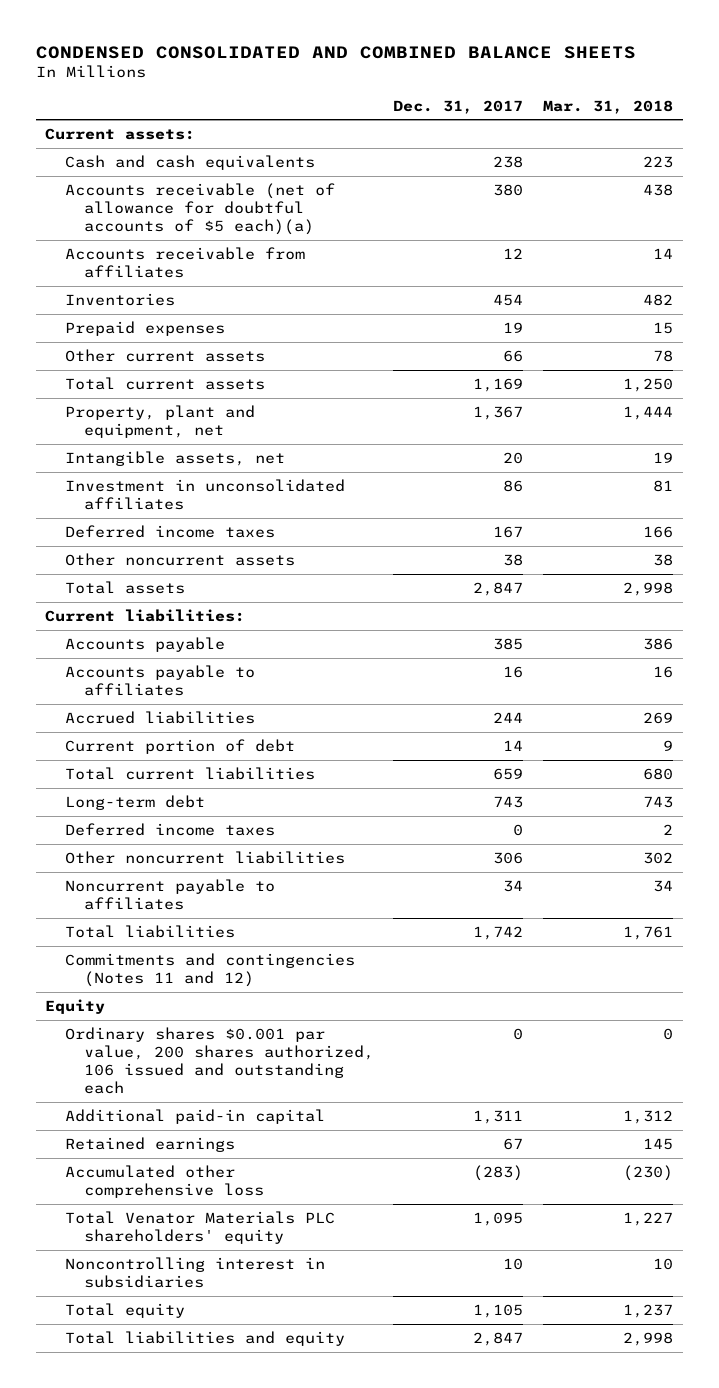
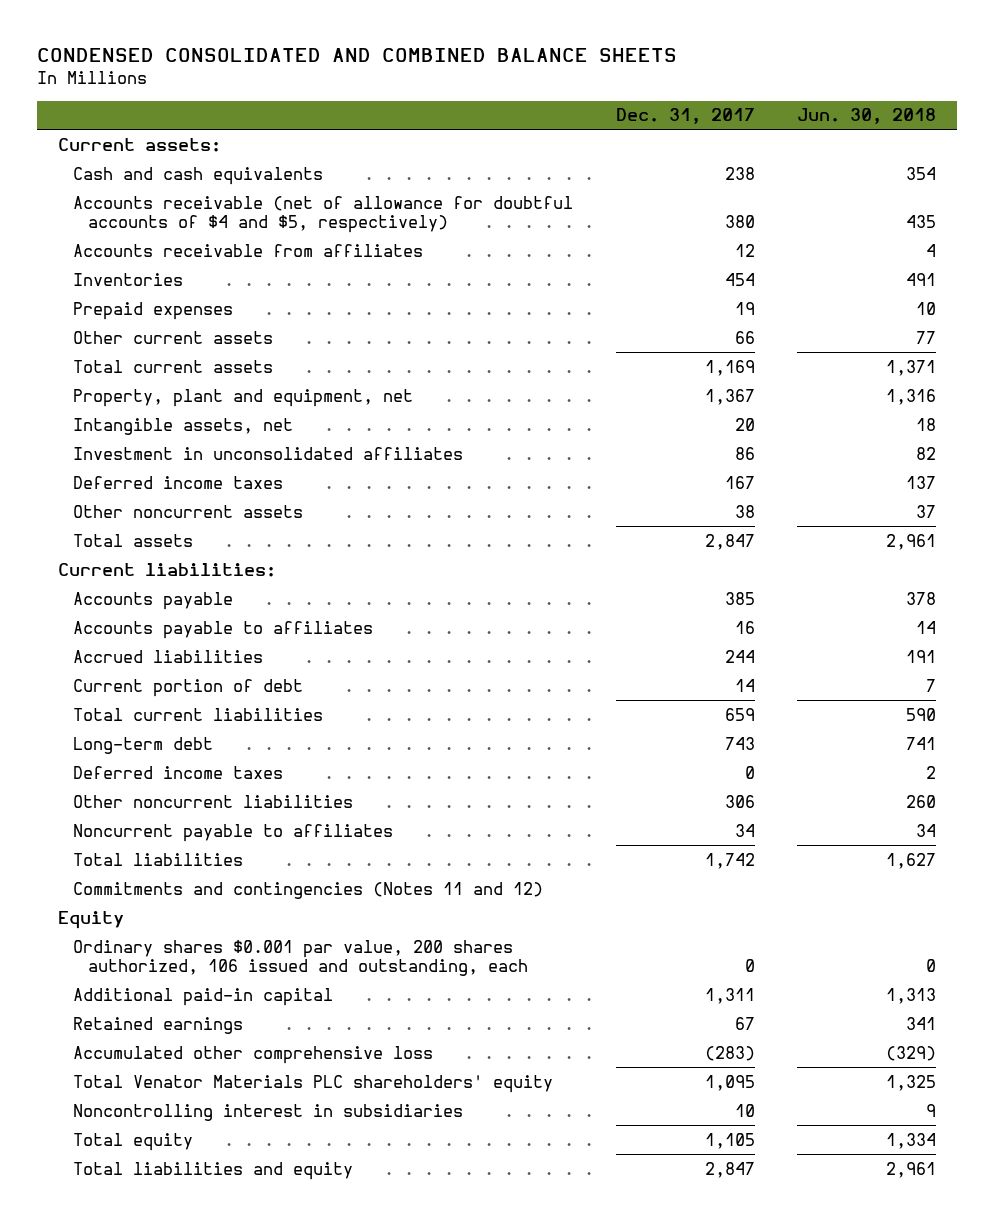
[543,99,674,114] Mar. 31, 2018 -> none
none -> [796,108,936,125] Jun. 30, 2018
[64,182,335,236] Accounts receivable (net of allowance for doubtful accounts of $5 each)(a) -> [73,195,574,233] Accounts receivable (net of allowance for doubtful accounts of $4 and $5, respectively)
[64,1026,374,1095] Ordinary shares $0.001 par value, 200 shares authorized, 106 issued and outstanding each -> [73,939,528,976] Ordinary shares $0.001 par value, 200 shares authorized, 106 issued and outstanding, each

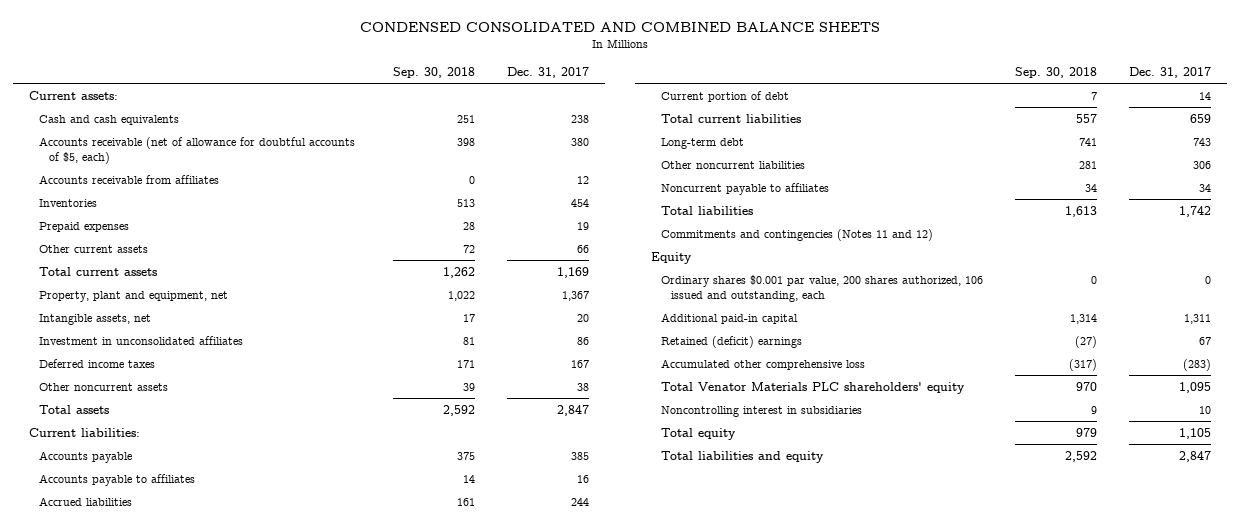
[796,108,936,125] Jun. 30, 2018 -> none
none -> [392,67,475,79] Sep. 30, 2018
[73,195,574,233] Accounts receivable (net of allowance for doubtful accounts of $4 and $5, respectively) -> [38,136,355,164] Accounts receivable (net of allowance for doubtful accounts of $5, each)
[73,765,284,779] Deferred income taxes -> none
[73,1016,244,1034] Retained earnings -> [661,335,803,348] Retained (deficit) earnings

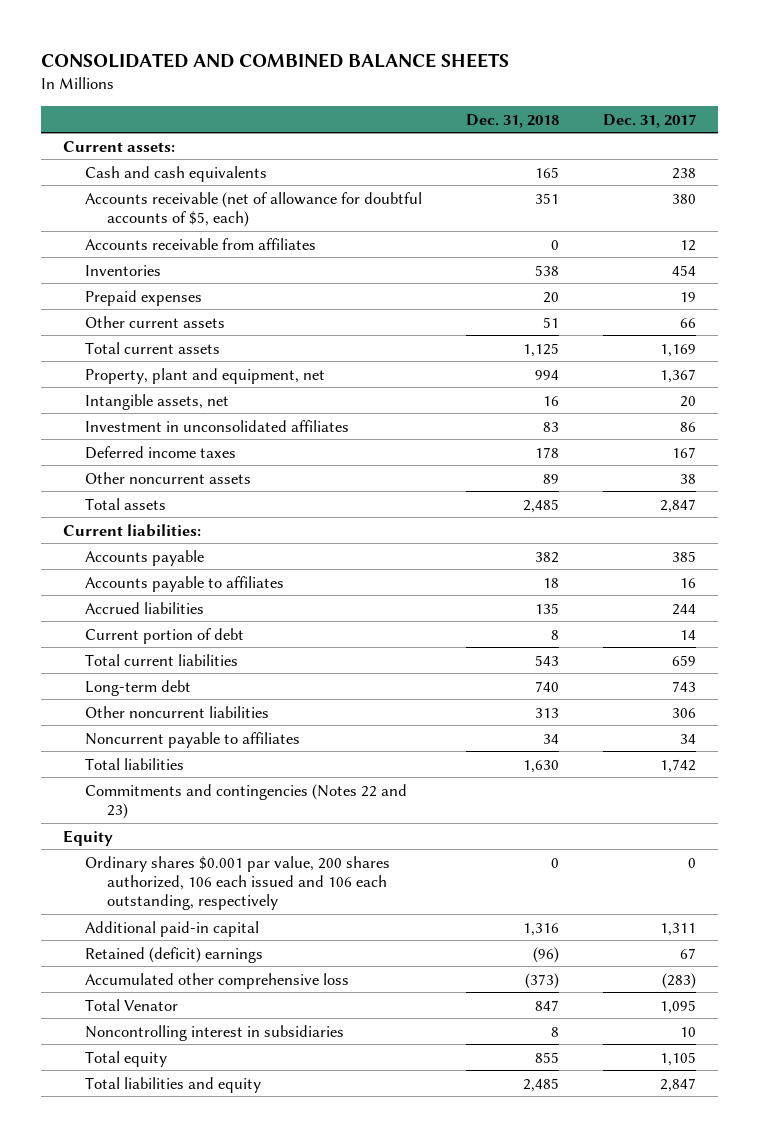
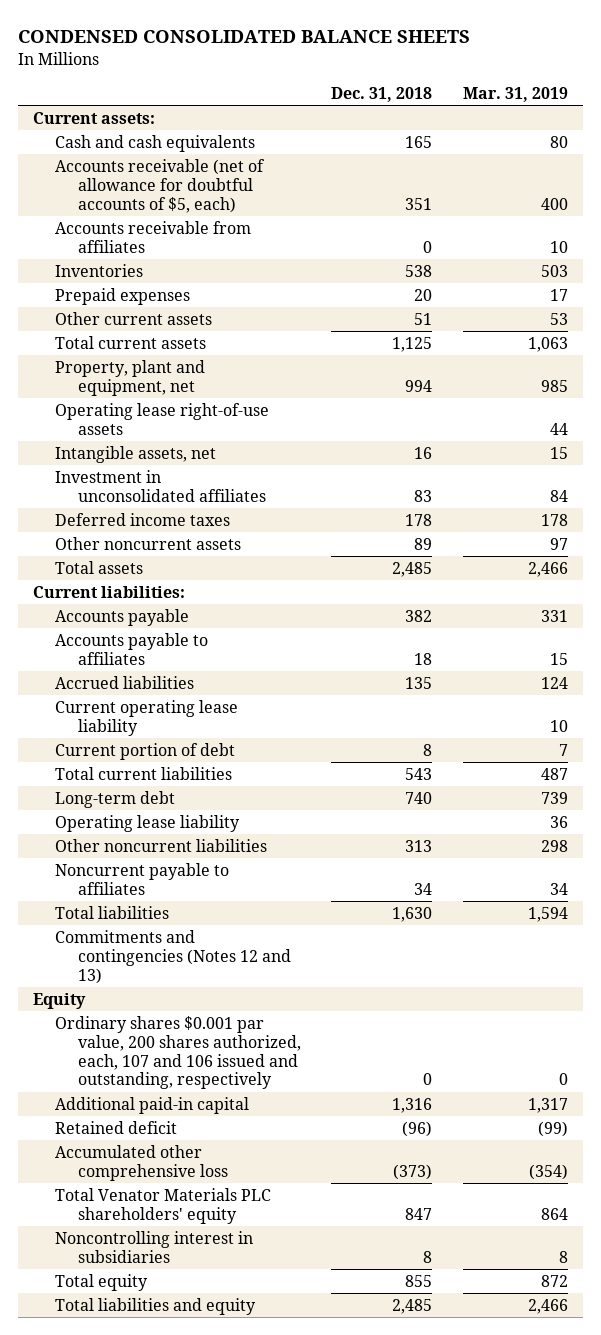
[41,53,510,69] CONSOLIDATED AND COMBINED BALANCE SHEETS -> [17,29,470,43] CONDENSED CONSOLIDATED BALANCE SHEETS
[603,113,697,128] Dec. 31, 2017 -> none
none -> [462,86,568,102] Mar. 31, 2019
none -> [55,403,270,435] Operating lease right-of-use assets
none -> [55,700,239,736] Current operating lease liability
none -> [55,815,241,833] Operating lease liability
[85,783,408,819] Commitments and contingencies (Notes 22 and 23) -> [55,930,292,984] Commitments and contingencies (Notes 12 and 13)
[85,855,391,910] Ordinary shares $0.001 par value, 200 shares authorized, 106 each issued and 106 each outstanding, respectively -> [55,1016,302,1090] Ordinary shares $0.001 par value, 200 shares authorized, each, 107 and 106 issued and outstanding, respectively
[85,946,264,963] Retained (deficit) earnings -> [55,1121,178,1135] Retained deficit
[85,998,179,1011] Total Venator -> [55,1188,272,1224] Total Venator Materials PLC shareholders' equity

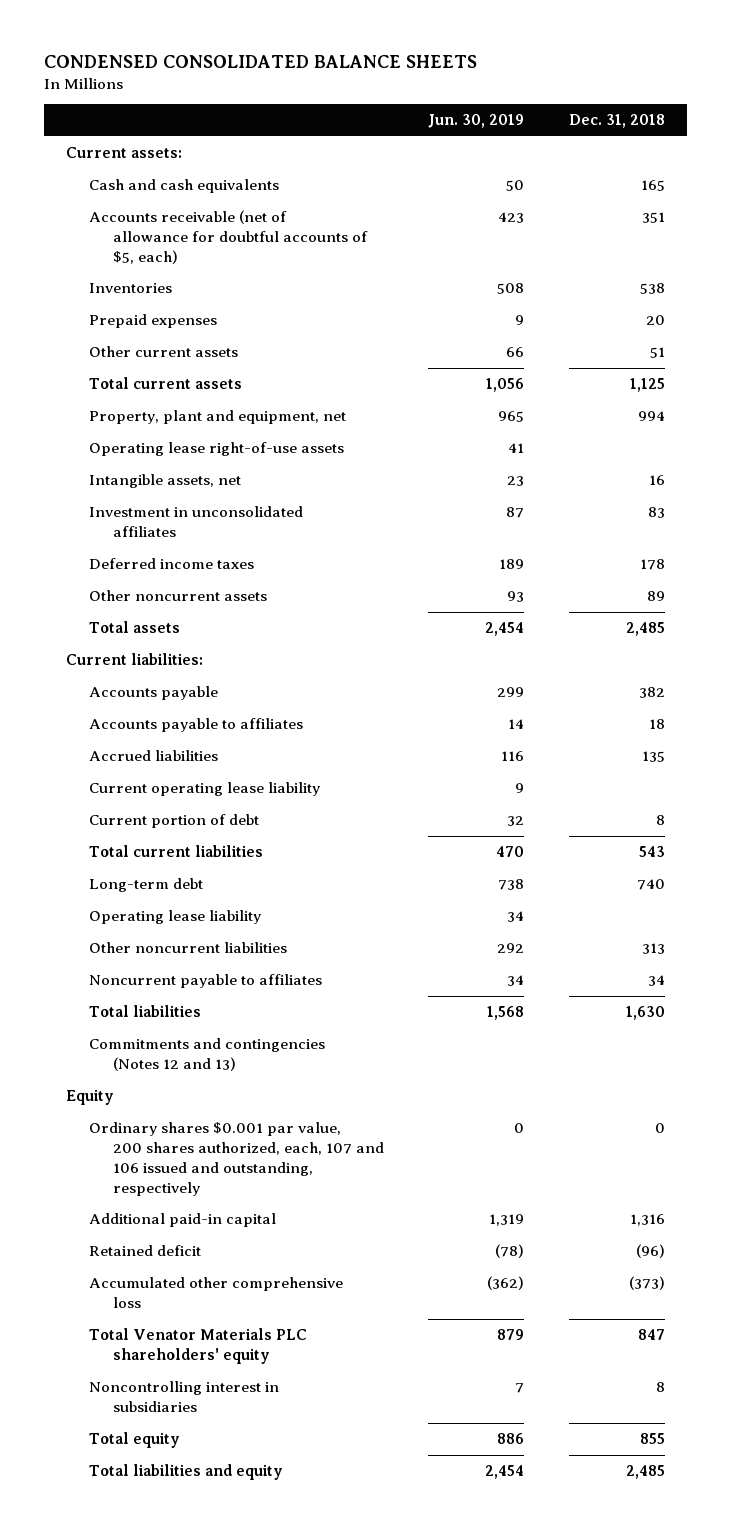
[462,86,568,102] Mar. 31, 2019 -> none
none -> [428,114,525,129] Jun. 30, 2019
[55,221,252,253] Accounts receivable from affiliates -> none

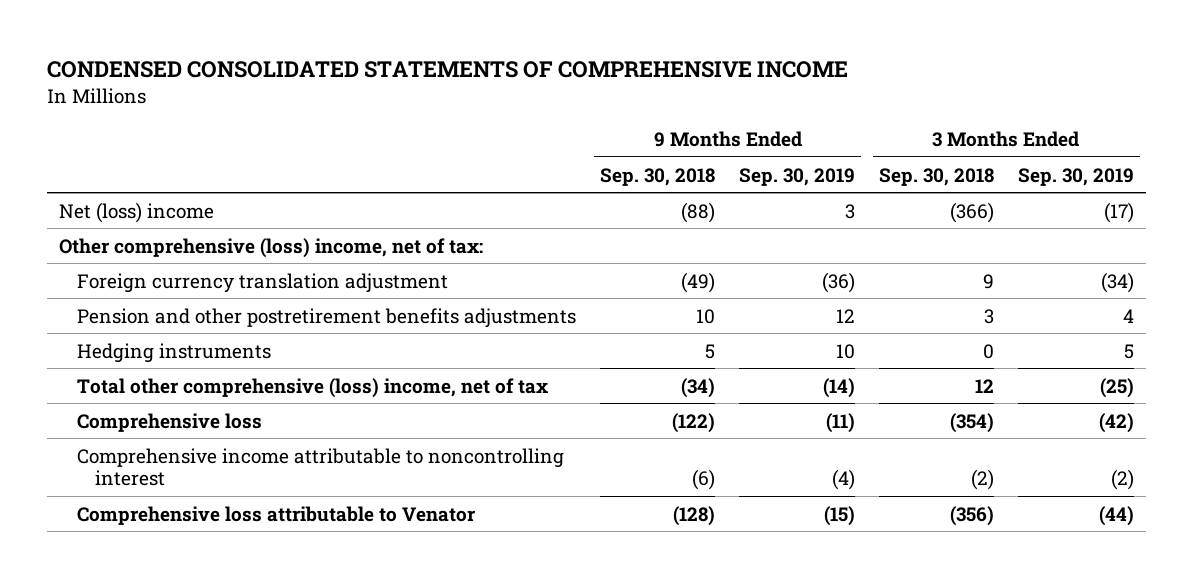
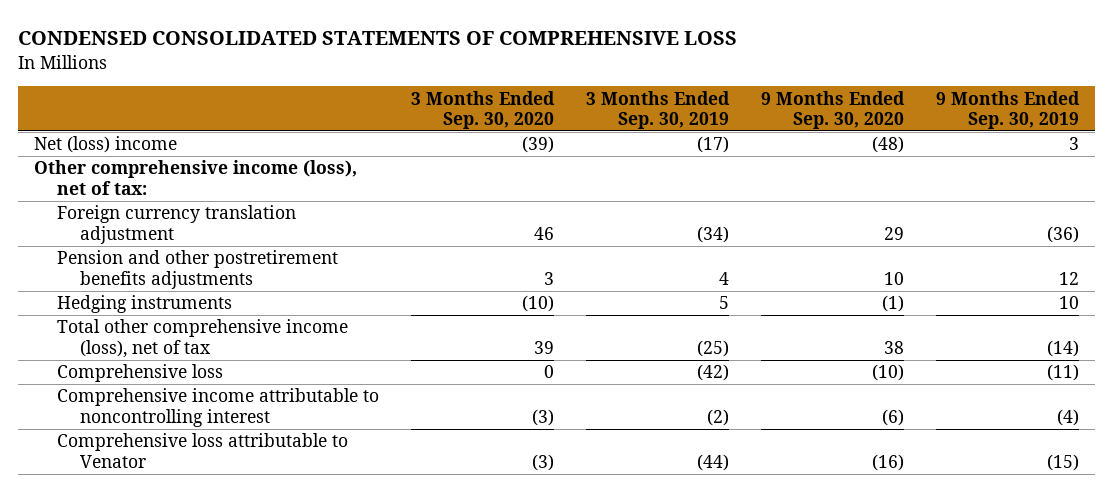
[47,60,849,78] CONDENSED CONSOLIDATED STATEMENTS OF COMPREHENSIVE INCOME -> [18,31,738,46] CONDENSED CONSOLIDATED STATEMENTS OF COMPREHENSIVE LOSS
[600,167,716,186] Sep. 30, 2018 -> none
[878,167,994,186] Sep. 30, 2018 -> none
none -> [411,90,556,129] 3 Months Ended Sep. 30, 2020
none -> [761,90,906,129] 9 Months Ended Sep. 30, 2020
[59,237,484,258] Other comprehensive (loss) income, net of tax: -> [34,160,358,195] Other comprehensive income (loss), net of tax:
[77,377,549,398] Total other comprehensive (loss) income, net of tax -> [57,319,349,358] Total other comprehensive income (loss), net of tax

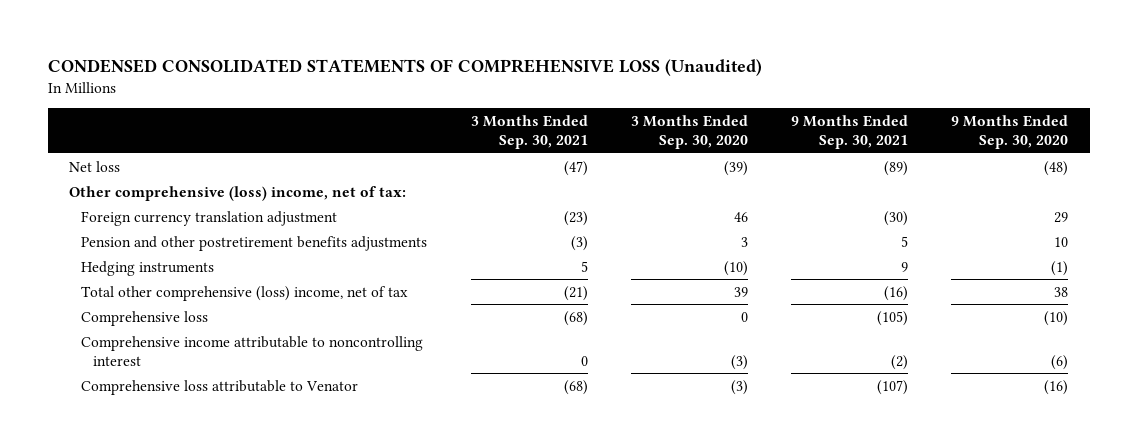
[18,31,738,46] CONDENSED CONSOLIDATED STATEMENTS OF COMPREHENSIVE LOSS -> [47,58,762,76] CONDENSED CONSOLIDATED STATEMENTS OF COMPREHENSIVE LOSS (Unaudited)
[586,90,731,129] 3 Months Ended Sep. 30, 2019 -> none
[936,90,1081,129] 9 Months Ended Sep. 30, 2019 -> none
none -> [470,115,588,150] 3 Months Ended Sep. 30, 2021
none -> [790,115,908,150] 9 Months Ended Sep. 30, 2021
[34,136,178,154] Net (loss) income -> [69,160,121,172] Net loss
[34,160,358,195] Other comprehensive income (loss), net of tax: -> [69,185,407,201] Other comprehensive (loss) income, net of tax:
[57,319,349,358] Total other comprehensive income (loss), net of tax -> [81,285,409,301] Total other comprehensive (loss) income, net of tax

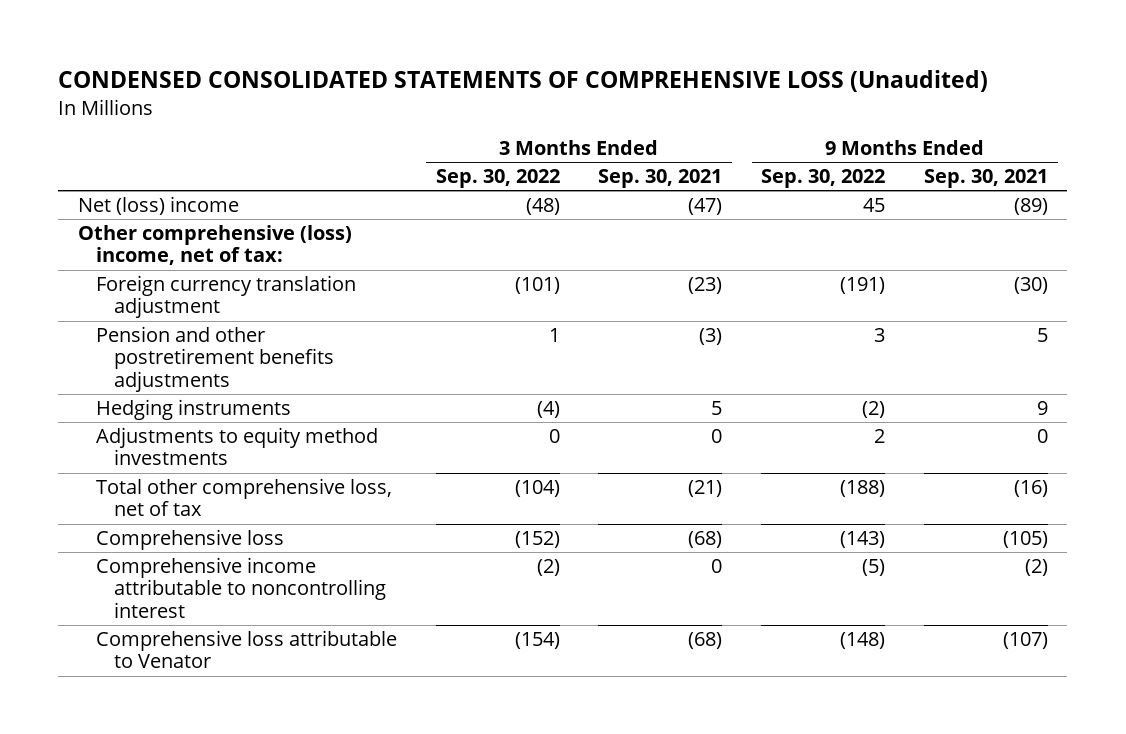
[630,115,748,150] 3 Months Ended Sep. 30, 2020 -> none
[951,115,1069,150] 9 Months Ended Sep. 30, 2020 -> none
none -> [435,169,560,189] Sep. 30, 2022
none -> [761,169,886,189] Sep. 30, 2022
[69,160,121,172] Net loss -> [77,195,239,215] Net (loss) income
none -> [95,426,378,466] Adjustments to equity method investments
[81,285,409,301] Total other comprehensive (loss) income, net of tax -> [95,477,392,517] Total other comprehensive loss, net of tax

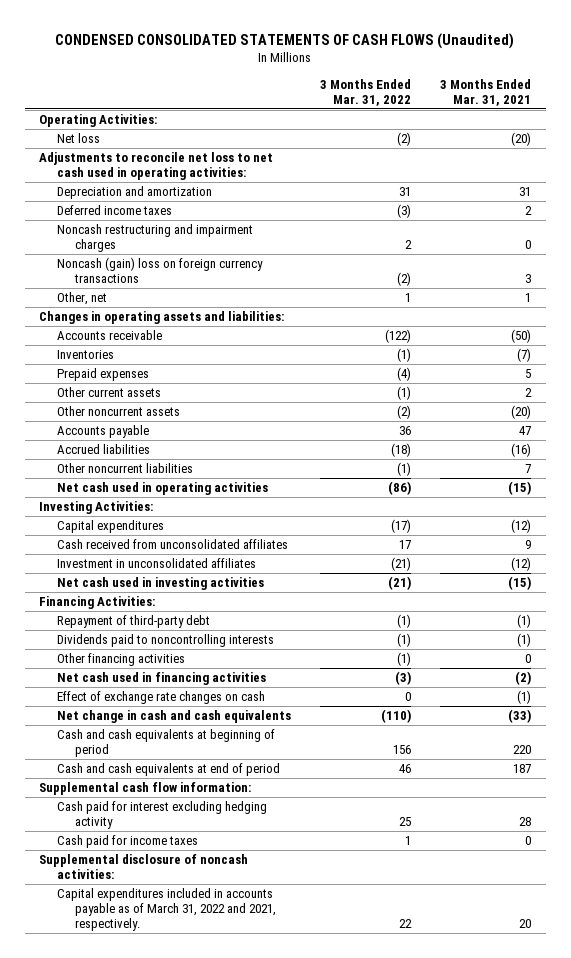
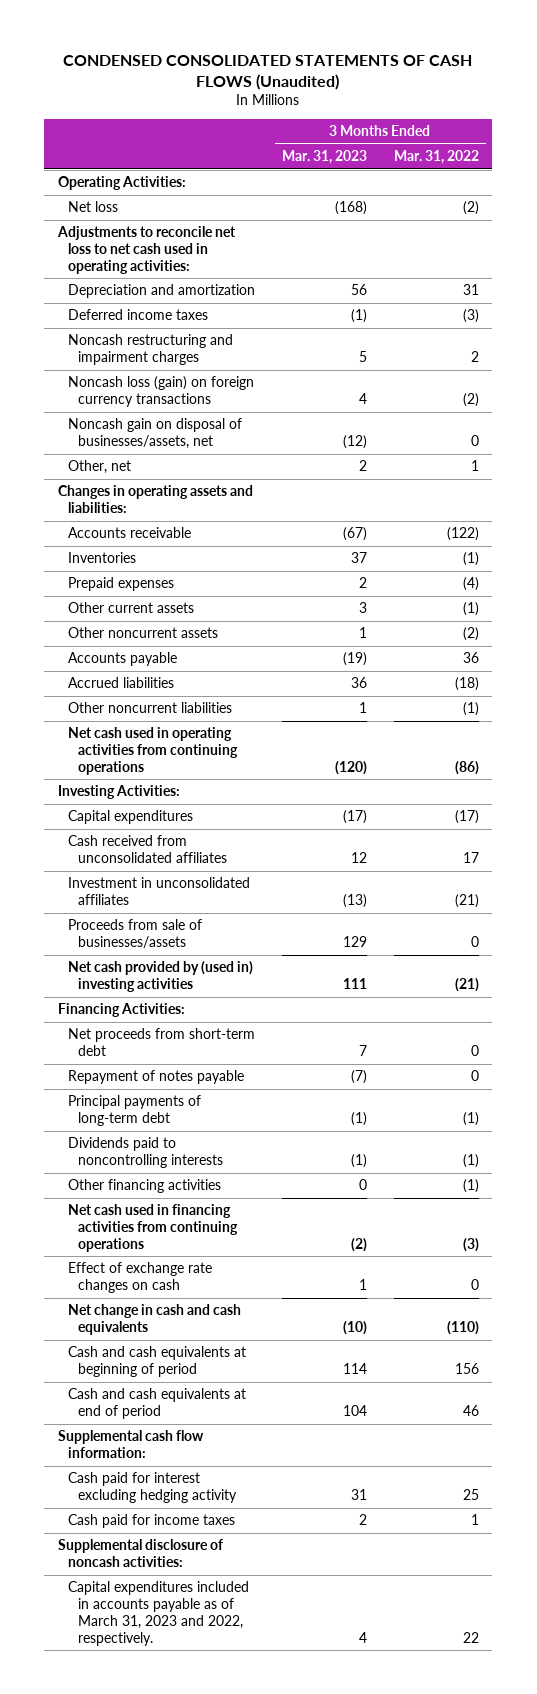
[440,78,532,106] 3 Months Ended Mar. 31, 2021 -> none
none -> [281,150,367,165] Mar. 31, 2023
[57,256,264,283] Noncash (gain) loss on foreign currency transactions -> [67,376,254,408] Noncash loss (gain) on foreign currency transactions
none -> [67,418,242,450] Noncash gain on disposal of businesses/assets, net
[57,481,269,495] Net cash used in operating activities -> [67,727,238,775] Net cash used in operating activities from continuing operations
none -> [67,919,202,949] Proceeds from sale of businesses/assets
[57,576,265,590] Net cash used in investing activities -> [67,961,253,993] Net cash provided by (used in) investing activities
[57,614,211,628] Repayment of third-party debt -> none
none -> [67,1028,255,1057] Net proceeds from short-term debt
none -> [67,1070,244,1085] Repayment of notes payable
none -> [67,1095,201,1127] Principal payments of long-term debt
[57,671,267,685] Net cash used in financing activities -> [67,1204,238,1252] Net cash used in financing activities from continuing operations
[57,887,276,932] Capital expenditures included in accounts payable as of March 31, 2022 and 2021, respectively. -> [67,1581,249,1646] Capital expenditures included in accounts payable as of March 31, 2023 and 2022, respectively.

